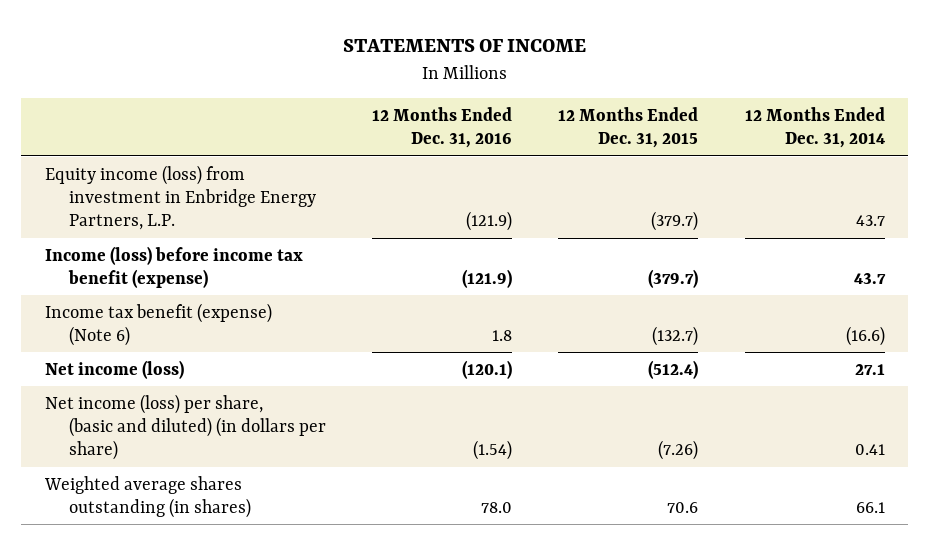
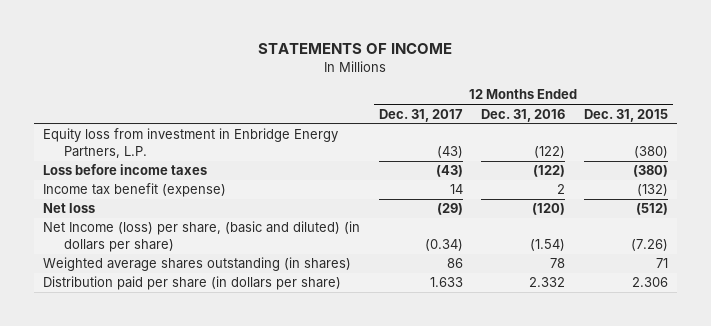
[744,107,885,149] 12 Months Ended Dec. 31, 2014 -> none
none -> [378,108,463,122] Dec. 31, 2017
[44,164,316,231] Equity income (loss) from investment in Enbridge Energy Partners, L.P. -> [42,128,338,158] Equity loss from investment in Enbridge Energy Partners, L.P.
[466,211,513,232] (121.9) -> [534,145,566,158] (122)
[651,211,699,232] (379.7) -> [634,145,669,158] (380)
[44,245,303,288] Income (loss) before income tax benefit (expense) -> [42,164,207,176] Loss before income taxes
[462,268,513,288] (121.9) -> [533,165,566,178] (122)
[648,268,699,288] (379.7) -> [633,165,669,178] (380)
[44,302,272,346] Income tax benefit (expense) (Note 6) -> [42,183,226,198] Income tax benefit (expense)
[492,329,513,341] 1.8 -> [557,184,566,195] 2
[652,325,699,346] (132.7) -> [637,184,669,197] (132)
[44,359,184,379] Net income (loss) -> [42,203,95,214] Net loss
[462,359,513,379] (120.1) -> [532,203,566,216] (120)
[648,359,699,379] (512.4) -> [636,203,669,216] (512)
[44,393,326,461] Net income (loss) per share, (basic and diluted) (in dollars per share) -> [42,221,360,252] Net Income (loss) per share, (basic and diluted) (in dollars per share)
[481,501,513,513] 78.0 -> [550,258,566,269] 78
[667,501,699,513] 70.6 -> [656,258,669,269] 71
none -> [42,276,341,291] Distribution paid per share (in dollars per share)

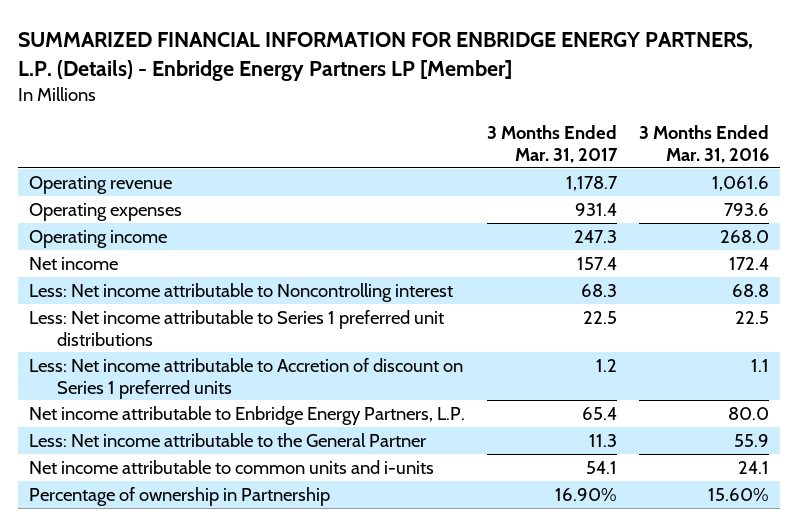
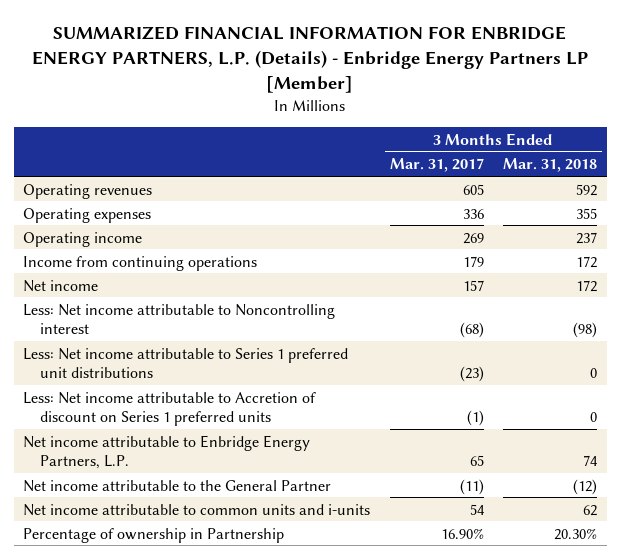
[639,125,770,164] 3 Months Ended Mar. 31, 2016 -> none
none -> [502,158,597,173] Mar. 31, 2018
[28,175,172,194] Operating revenue -> [23,183,153,199] Operating revenues
[565,175,618,191] 1,178.7 -> [462,183,484,195] 605
[574,202,617,216] 931.4 -> [462,208,484,219] 336
[573,229,617,243] 247.3 -> [462,232,484,244] 269
none -> [23,255,258,271] Income from continuing operations
[576,256,617,270] 157.4 -> [462,279,484,291] 157
[580,283,617,297] 68.3 -> [459,322,484,339] (68)
[582,310,617,324] 22.5 -> [459,366,484,383] (23)
[595,358,617,372] 1.2 -> [466,410,484,427] (1)
[581,406,617,420] 65.4 -> [469,455,484,467] 65
[28,432,426,447] Less: Net income attributable to the General Partner -> [23,479,332,492] Net income attributable to the General Partner
[588,433,617,447] 11.3 -> [459,478,484,495] (11)
[585,460,617,474] 54.1 -> [469,503,485,515] 54

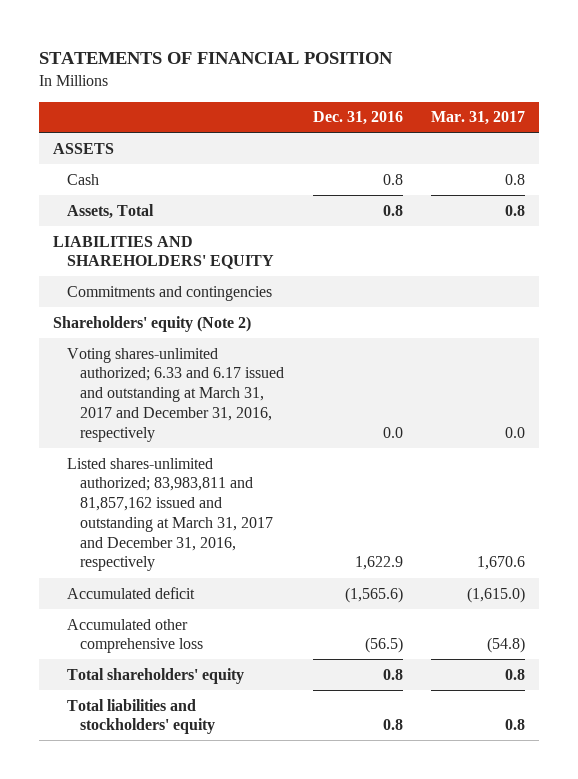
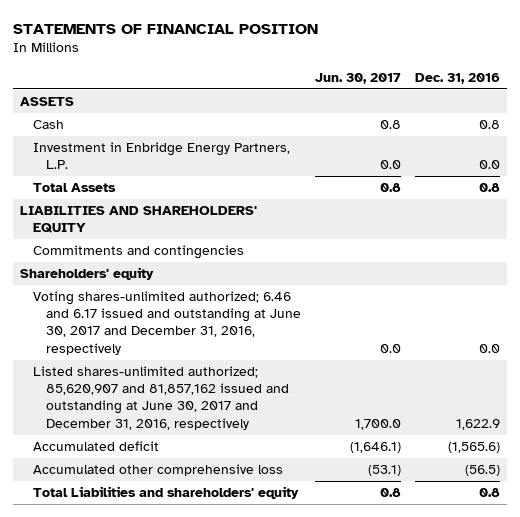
[430,111,525,126] Mar. 31, 2017 -> none
none -> [314,72,401,84] Jun. 30, 2017
none -> [32,142,290,170] Investment in Enbridge Energy Partners, L.P.
[66,203,154,219] Assets, Total -> [32,183,116,193] Total Assets
[53,315,252,332] Shareholders' equity (Note 2) -> [19,267,154,281] Shareholders' equity
[66,347,285,442] Voting shares-unlimited authorized; 6.33 and 6.17 issued and outstanding at March 31, 2017 and December 31, 2016, respectively -> [32,291,302,355] Voting shares-unlimited authorized; 6.46 and 6.17 issued and outstanding at June 30, 2017 and December 31, 2016, respectively
[66,457,274,572] Listed shares-unlimited authorized; 83,983,811 and 81,857,162 issued and outstanding at March 31, 2017 and December 31, 2016, respectively -> [32,366,290,430] Listed shares-unlimited authorized; 85,620,907 and 81,857,162 issued and outstanding at June 30, 2017 and December 31, 2016, respectively
[66,667,244,684] Total shareholders' equity -> none
[66,698,216,735] Total liabilities and stockholders' equity -> [32,486,299,500] Total Liabilities and shareholders' equity

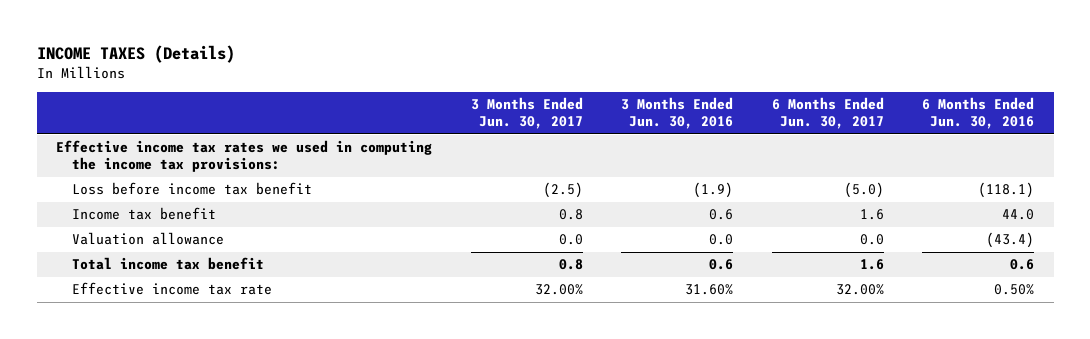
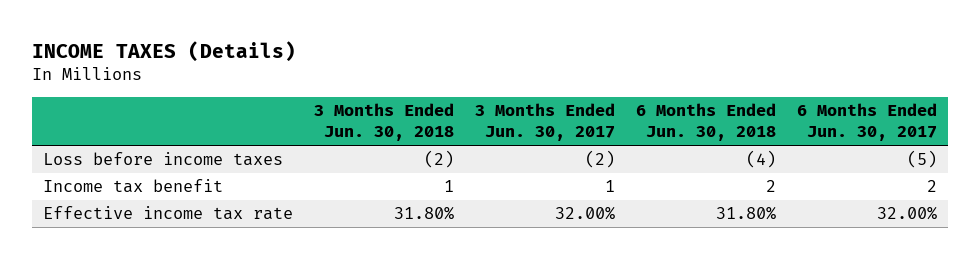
[621,97,734,130] 3 Months Ended Jun. 30, 2016 -> none
[922,97,1035,130] 6 Months Ended Jun. 30, 2016 -> none
none -> [313,103,454,142] 3 Months Ended Jun. 30, 2018
none -> [636,103,777,142] 6 Months Ended Jun. 30, 2018
[55,140,432,173] Effective income tax rates we used in computing the income tax provisions: -> none
[71,232,224,246] Valuation allowance -> none
[71,257,264,271] Total income tax benefit -> none
[71,182,312,196] Loss before income tax benefit -> [42,152,283,167] Loss before income taxes
[542,182,583,199] (2.5) -> [584,150,615,169] (2)
[843,182,884,199] (5.0) -> [907,150,938,169] (5)
[558,209,583,221] 0.8 -> [604,180,615,193] 1
[859,209,884,221] 1.6 -> [927,180,938,193] 2

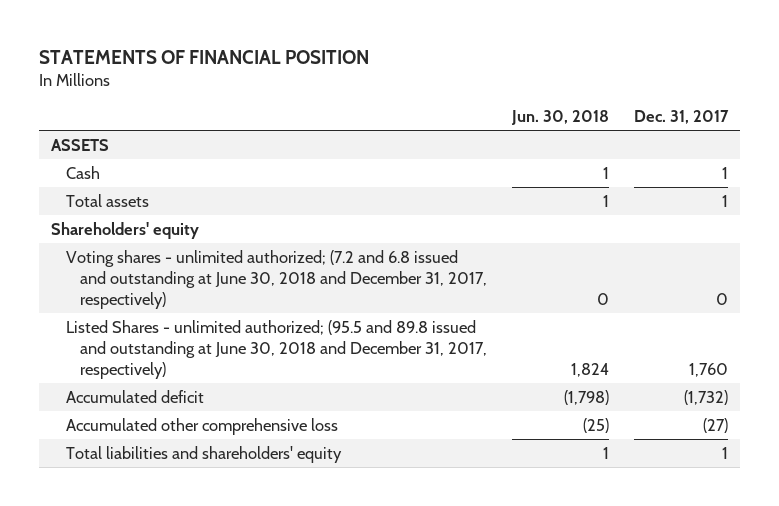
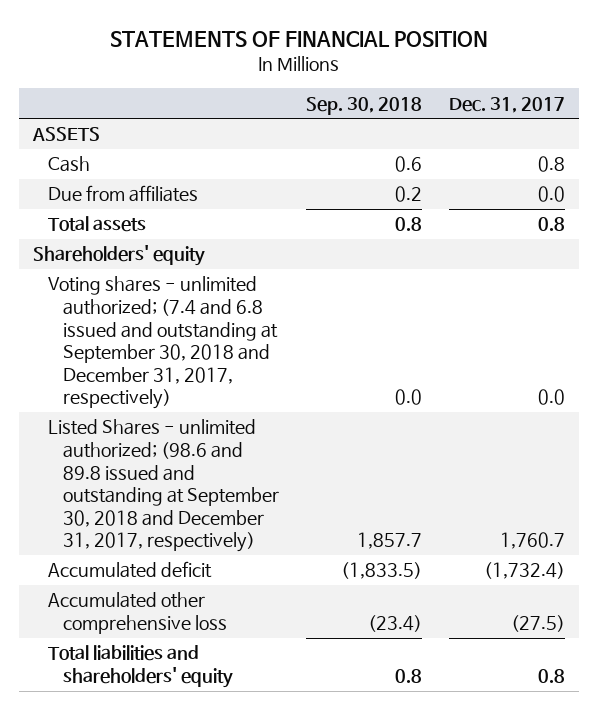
[511,110,610,126] Jun. 30, 2018 -> none
none -> [306,96,423,115] Sep. 30, 2018
[721,166,728,179] 1 -> [538,156,566,173] 0.8
none -> [47,185,198,203] Due from affiliates
[721,194,728,207] 1 -> [538,217,566,232] 0.8
[65,249,488,310] Voting shares - unlimited authorized; (7.2 and 6.8 issued and outstanding at June 30, 2018 and December 31, 2017, respectively) -> [47,276,279,410] Voting shares - unlimited authorized; (7.4 and 6.8 issued and outstanding at September 30, 2018 and December 31, 2017, respectively)
[715,293,728,306] 0 -> [538,389,566,406] 0.0
[65,319,488,380] Listed Shares - unlimited authorized; (95.5 and 89.8 issued and outstanding at June 30, 2018 and December 31, 2017, respectively) -> [47,419,280,553] Listed Shares - unlimited authorized; (98.6 and 89.8 issued and outstanding at September 30, 2018 and December 31, 2017, respectively)
[688,363,728,378] 1,760 -> [500,532,566,550] 1,760.7
[683,389,728,405] (1,732) -> [484,562,566,580] (1,732.4)
[702,417,728,433] (27) -> [511,615,566,633] (27.5)
[721,446,728,459] 1 -> [538,669,566,684] 0.8

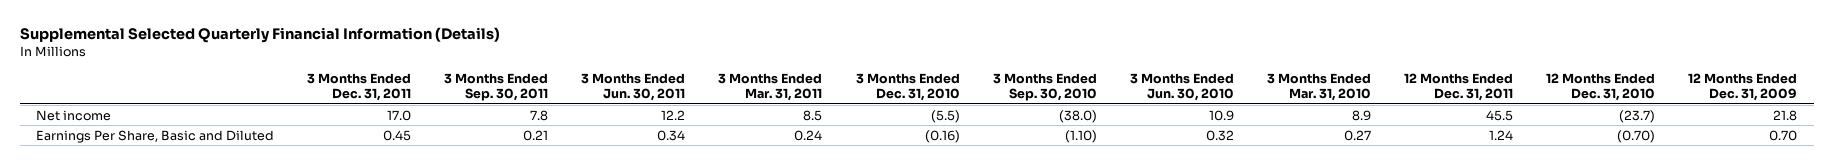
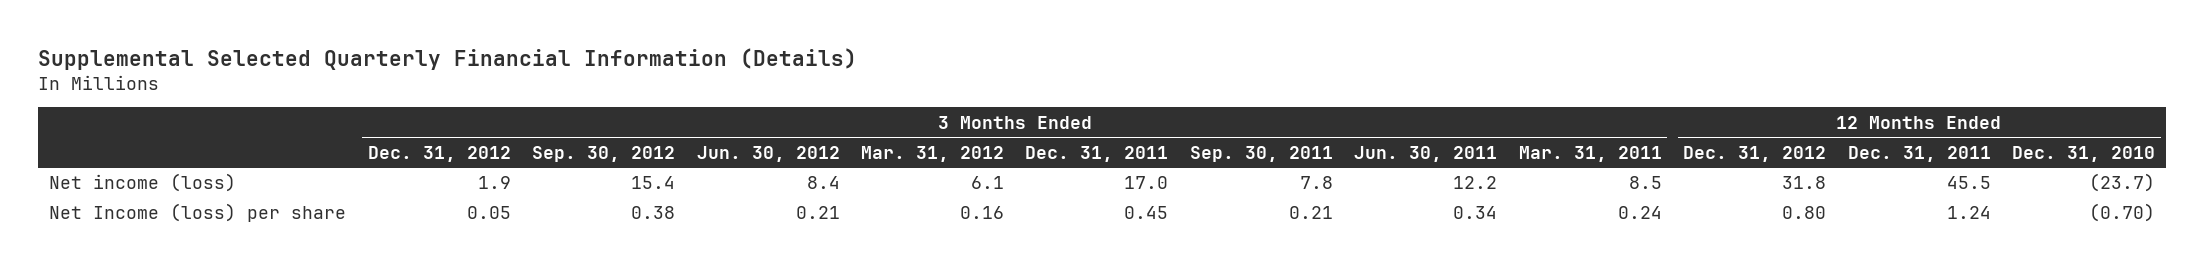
[855,72,960,102] 3 Months Ended Dec. 31, 2010 -> none
[992,72,1097,102] 3 Months Ended Sep. 30, 2010 -> none
[1129,72,1234,102] 3 Months Ended Jun. 30, 2010 -> none
[1266,72,1371,102] 3 Months Ended Mar. 31, 2010 -> none
[1688,72,1798,102] 12 Months Ended Dec. 31, 2009 -> none
none -> [367,145,511,162] Dec. 31, 2012
none -> [532,145,676,162] Sep. 30, 2012
none -> [696,145,840,162] Jun. 30, 2012
none -> [861,145,1005,162] Mar. 31, 2012
none -> [1683,145,1827,162] Dec. 31, 2012
[36,109,112,121] Net income -> [49,173,237,193] Net income (loss)
[36,129,275,143] Earnings Per Share, Basic and Diluted -> [49,203,347,223] Net Income (loss) per share

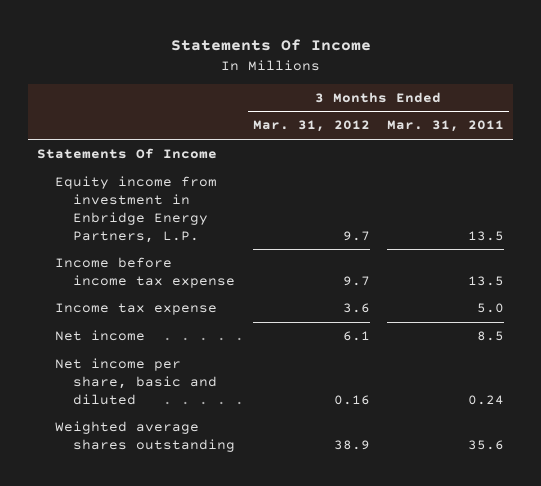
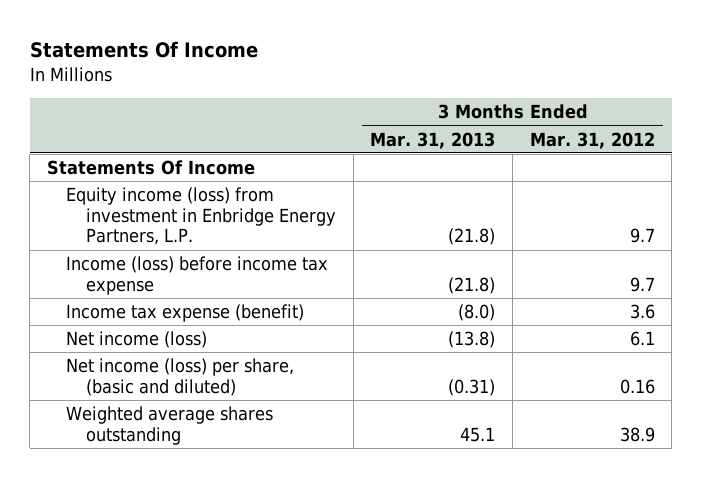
[387,120,505,133] Mar. 31, 2011 -> none
none -> [370,131,496,149] Mar. 31, 2013
[55,176,218,243] Equity income from investment in Enbridge Energy Partners, L.P. -> [66,187,336,246] Equity income (loss) from investment in Enbridge Energy Partners, L.P.
[55,257,236,288] Income before income tax expense -> [66,256,329,295] Income (loss) before income tax expense
[55,303,218,316] Income tax expense -> [66,304,305,323] Income tax expense (benefit)
[55,330,146,342] Net income -> [66,331,208,349] Net income (loss)
[55,358,218,405] Net income per share, basic and diluted -> [66,358,295,396] Net income (loss) per share, (basic and diluted)

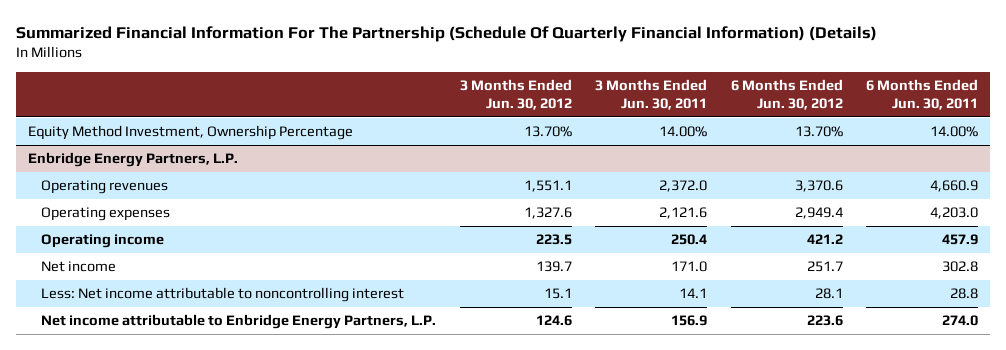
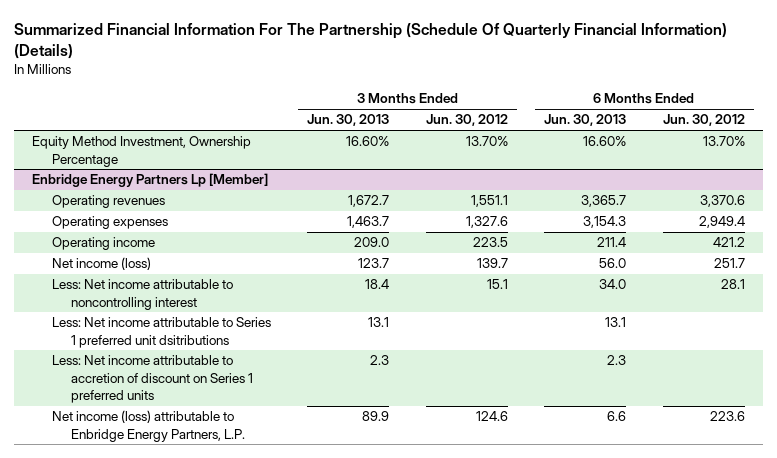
[595,79,708,110] 3 Months Ended Jun. 30, 2011 -> none
[866,79,979,110] 6 Months Ended Jun. 30, 2011 -> none
none -> [307,114,390,127] Jun. 30, 2013
none -> [544,114,627,127] Jun. 30, 2013
[27,152,238,168] Enbridge Energy Partners, L.P. -> none
none -> [32,173,269,188] Enbridge Energy Partners Lp [Member]
[41,261,117,273] Net income -> [51,257,151,271] Net income (loss)
none -> [51,317,271,348] Less: Net income attributable to Series 1 preferred unit dsitributions
none -> [51,355,254,404] Less: Net income attributable to accretion of discount on Series 1 preferred units
[41,314,437,330] Net income attributable to Enbridge Energy Partners, L.P. -> [51,410,246,442] Net income (loss) attributable to Enbridge Energy Partners, L.P.

